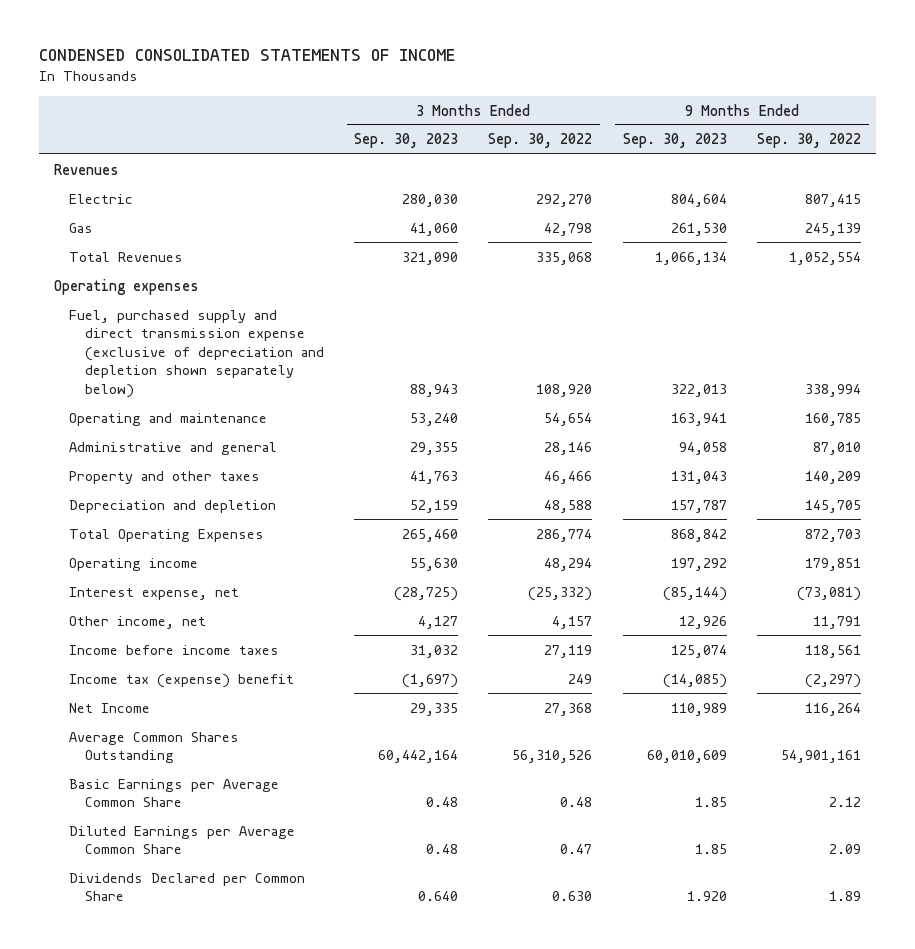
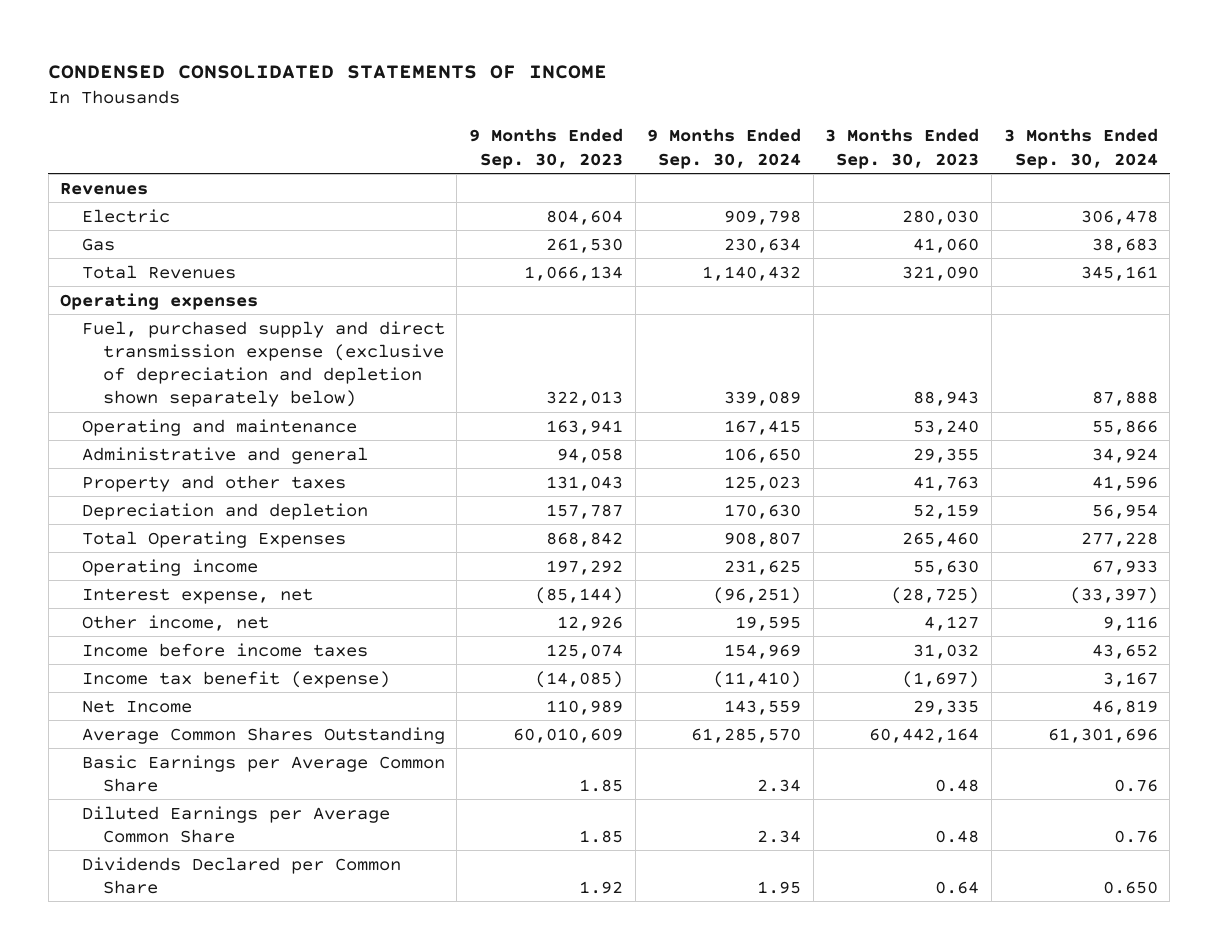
[488,133,593,149] Sep. 30, 2022 -> none
[757,133,862,149] Sep. 30, 2022 -> none
none -> [647,128,802,169] 9 Months Ended Sep. 30, 2024
none -> [1003,128,1158,169] 3 Months Ended Sep. 30, 2024
[69,673,295,688] Income tax (expense) benefit -> [81,670,390,688] Income tax benefit (expense)
[418,891,459,902] 0.640 -> [935,880,980,894] 0.64
[686,891,727,902] 1.920 -> [579,880,624,894] 1.92

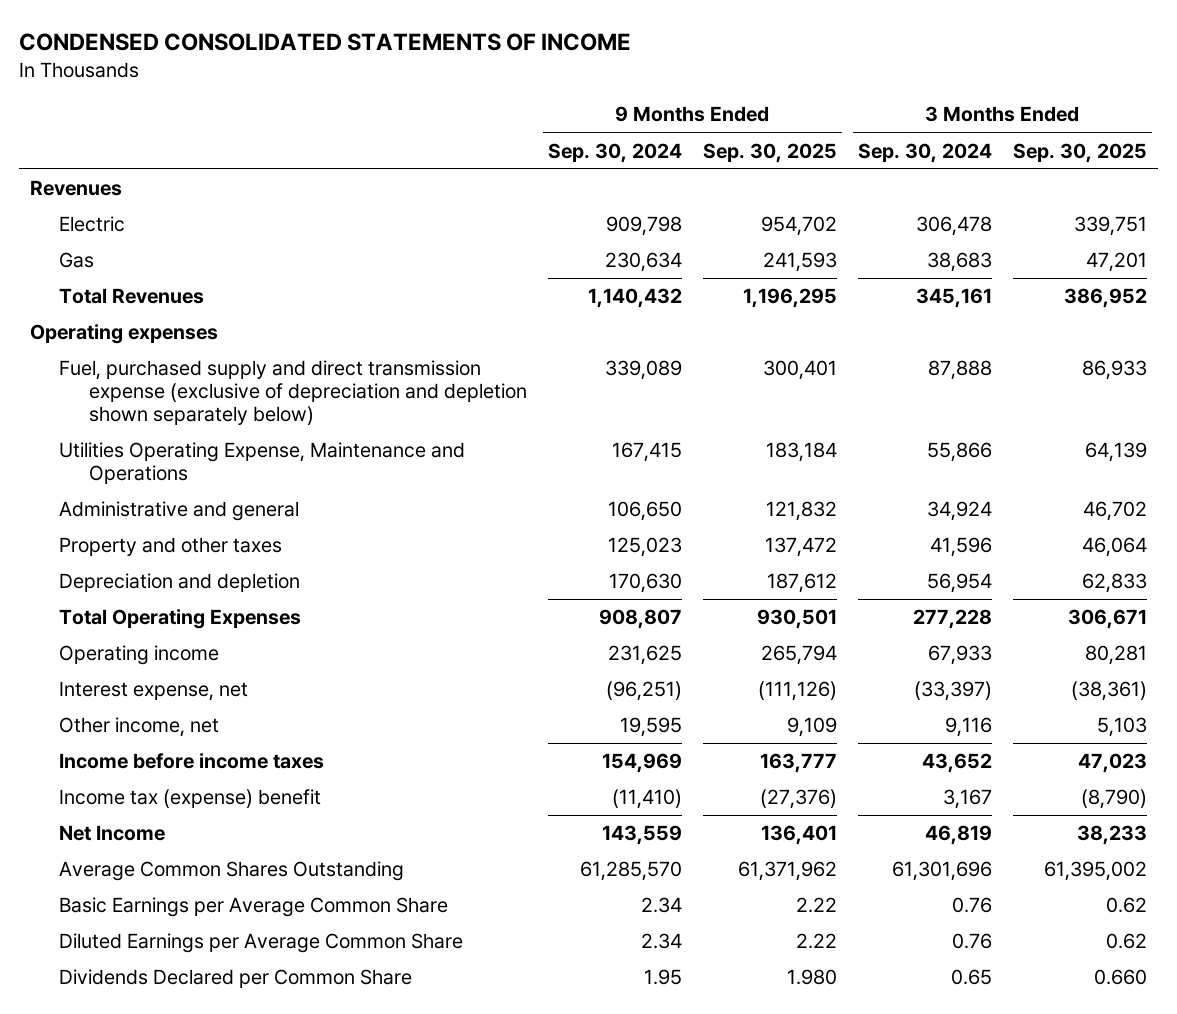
[469,128,624,169] 9 Months Ended Sep. 30, 2023 -> none
[825,128,980,169] 3 Months Ended Sep. 30, 2023 -> none
none -> [702,142,837,163] Sep. 30, 2025
none -> [1012,142,1147,163] Sep. 30, 2025
[81,418,357,436] Operating and maintenance -> [59,442,466,484] Utilities Operating Expense, Maintenance and Operations
[81,670,390,688] Income tax benefit (expense) -> [59,789,322,809] Income tax (expense) benefit
[1102,880,1158,894] 0.650 -> [950,969,992,986] 0.65

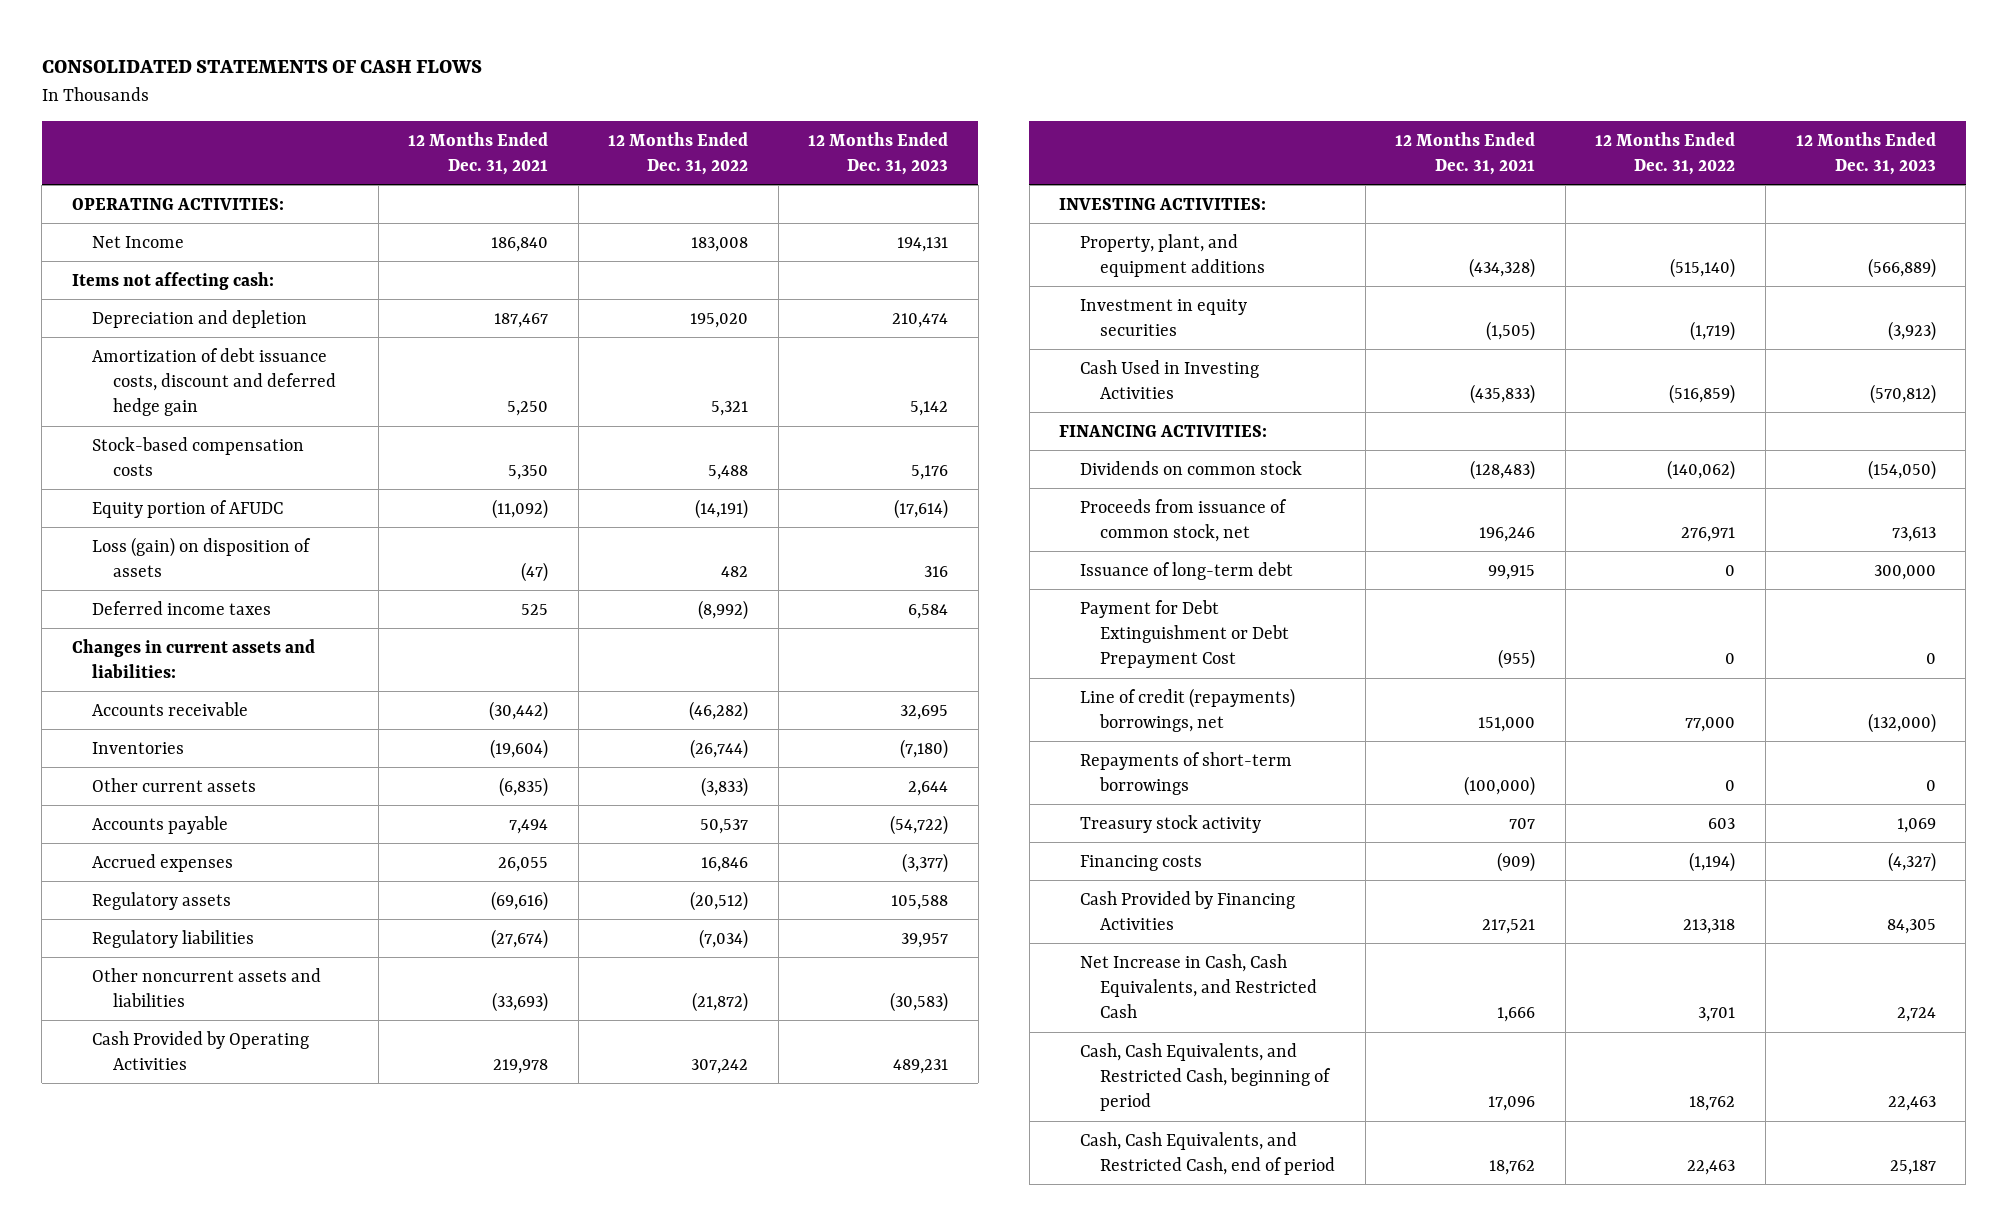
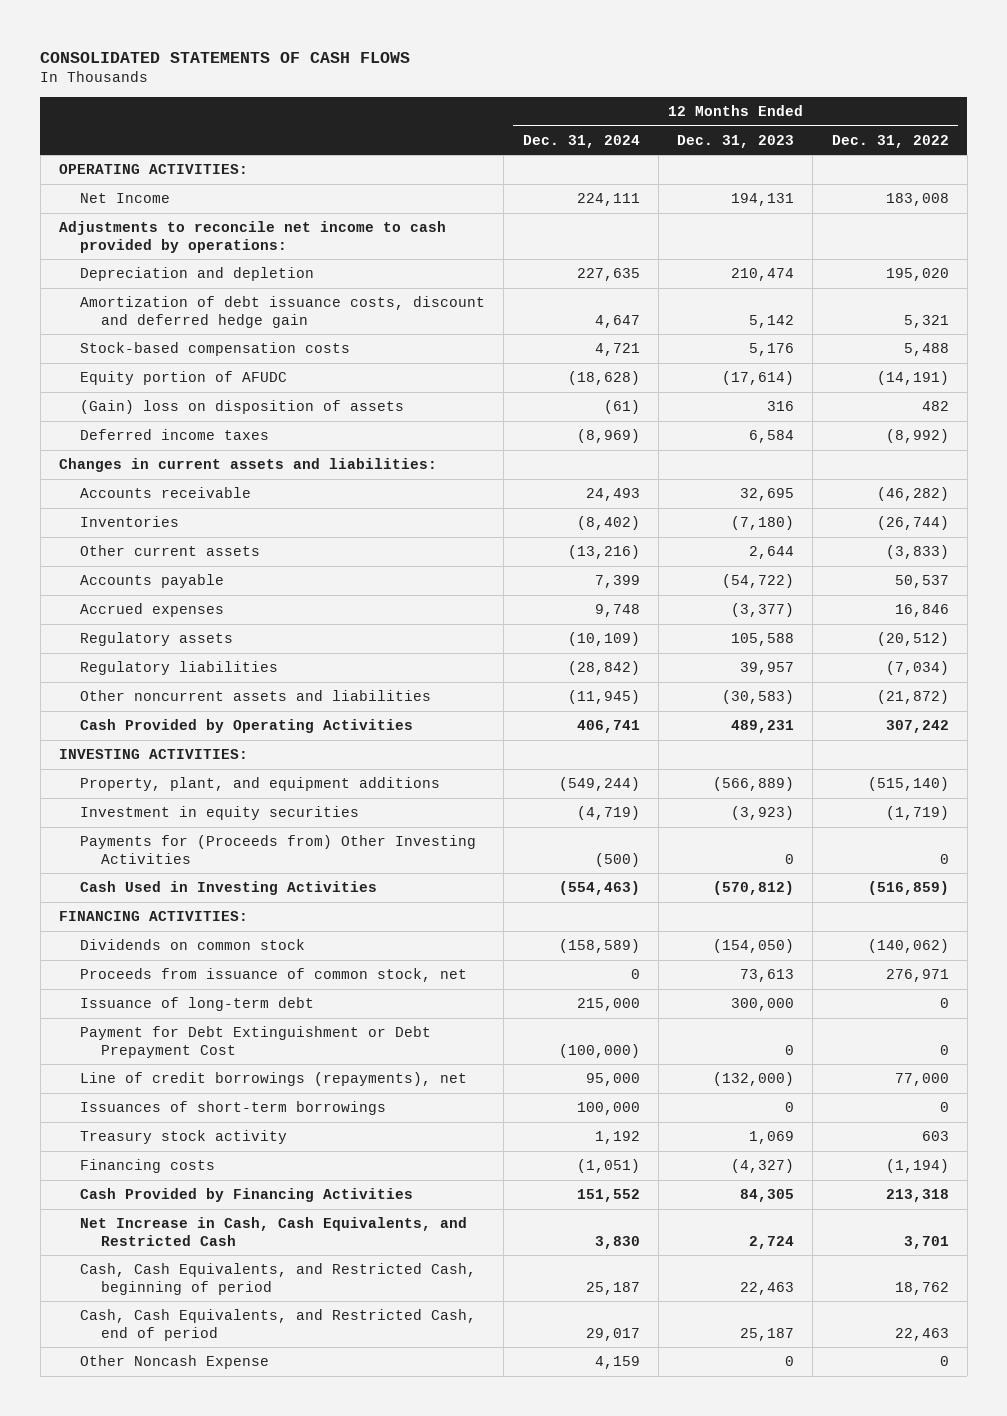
[408,131,549,175] 12 Months Ended Dec. 31, 2021 -> none
none -> [522,134,640,148] Dec. 31, 2024
[71,271,274,290] Items not affecting cash: -> [58,221,446,253] Adjustments to reconcile net income to cash provided by operations:
[92,536,312,578] Loss (gain) on disposition of assets -> [79,400,404,415] (Gain) loss on disposition of assets
none -> [79,835,476,864] Payments for (Proceeds from) Other Investing Activities
[1079,687,1295,733] Line of credit (repayments) borrowings, net -> [79,1072,467,1087] Line of credit borrowings (repayments), net
[1079,751,1292,796] Repayments of short-term borrowings -> [79,1101,386,1116] Issuances of short-term borrowings
none -> [79,1355,269,1370] Other Noncash Expense

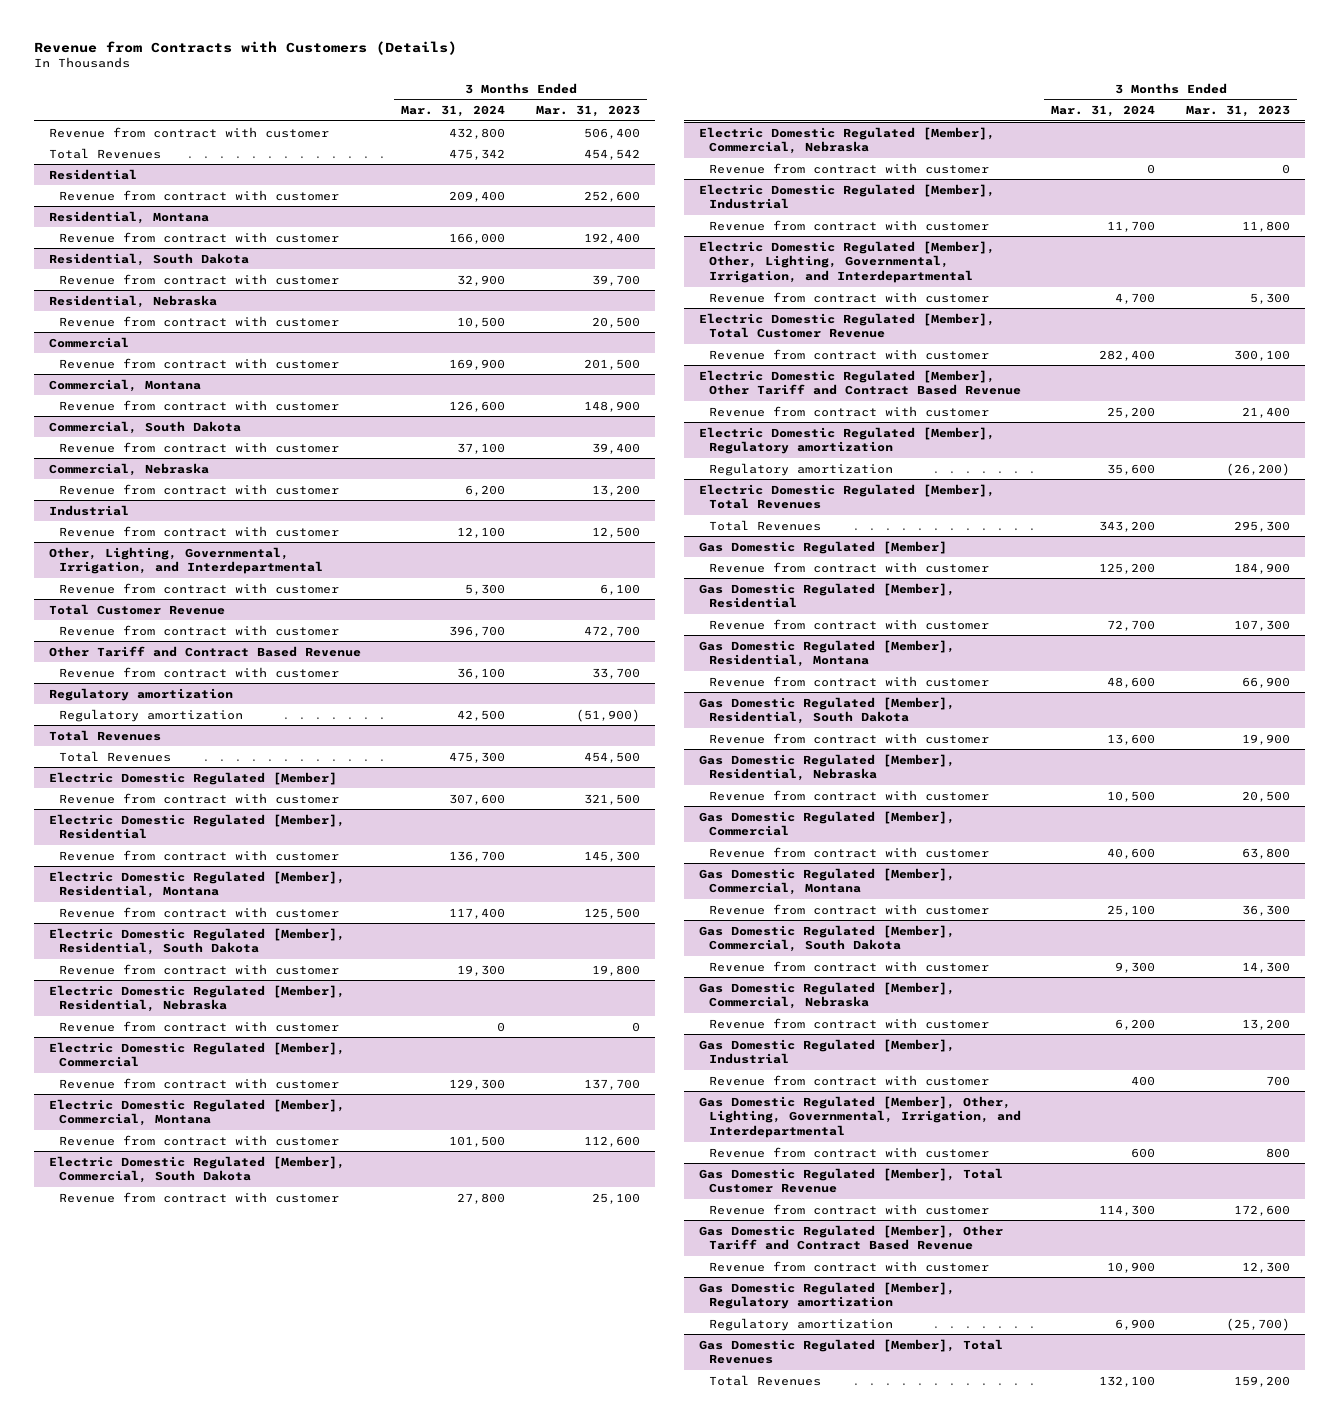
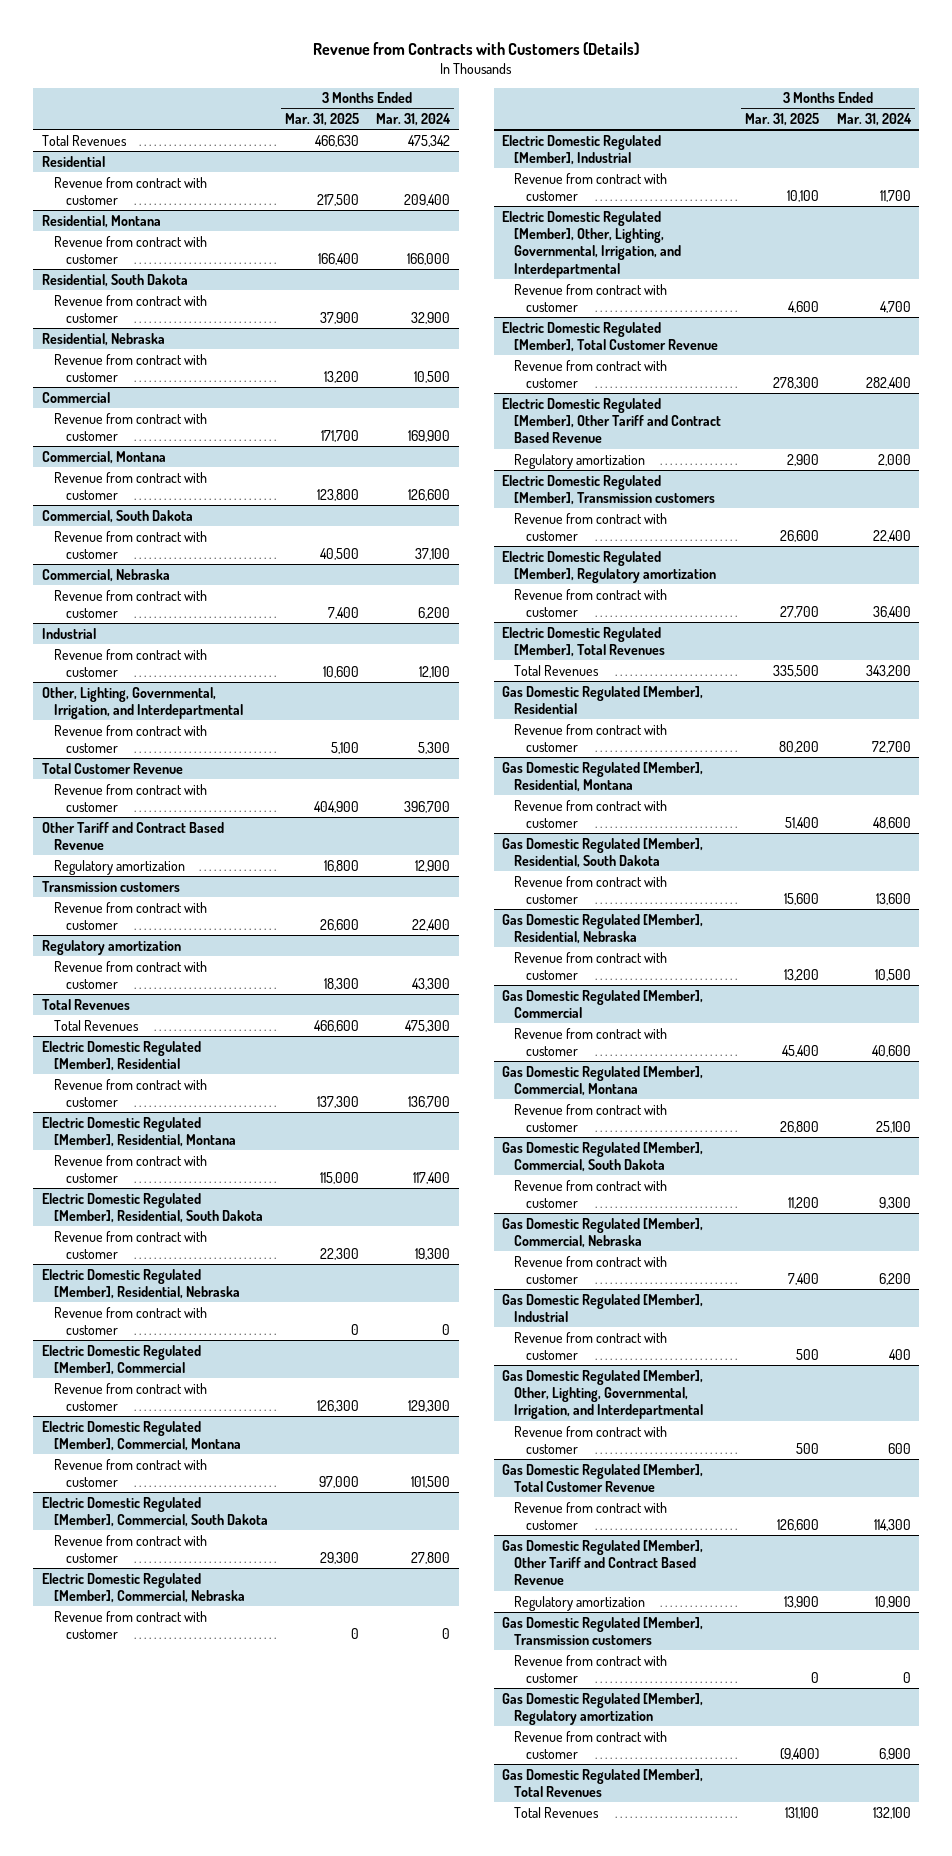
[535,105,640,118] Mar. 31, 2023 -> none
none -> [284,113,359,127] Mar. 31, 2025
[49,126,330,138] Revenue from contract with customer -> none
none -> [53,859,185,875] Regulatory amortization
none -> [41,880,180,892] Transmission customers
[457,667,506,679] 36,100 -> [411,918,450,931] 22,400
[58,708,243,722] Regulatory amortization -> none
none -> [53,960,207,989] Revenue from contract with customer
[49,771,338,785] Electric Domestic Regulated [Member] -> none
[58,792,339,804] Revenue from contract with customer -> none
none -> [514,453,646,469] Regulatory amortization
none -> [502,474,716,505] Electric Domestic Regulated [Member], Transmission customers
[1107,406,1156,418] 25,200 -> [872,529,911,542] 22,400
[708,462,893,476] Regulatory amortization -> none
none -> [514,588,668,617] Revenue from contract with customer
[698,540,947,554] Gas Domestic Regulated [Member] -> none
[708,561,989,573] Revenue from contract with customer -> none
none -> [514,1595,646,1611] Regulatory amortization
none -> [502,1616,704,1645] Gas Domestic Regulated [Member], Transmission customers
[1107,1261,1156,1273] 10,900 -> [902,1671,911,1683] 0
[708,1317,893,1331] Regulatory amortization -> none
none -> [514,1730,668,1759] Revenue from contract with customer

